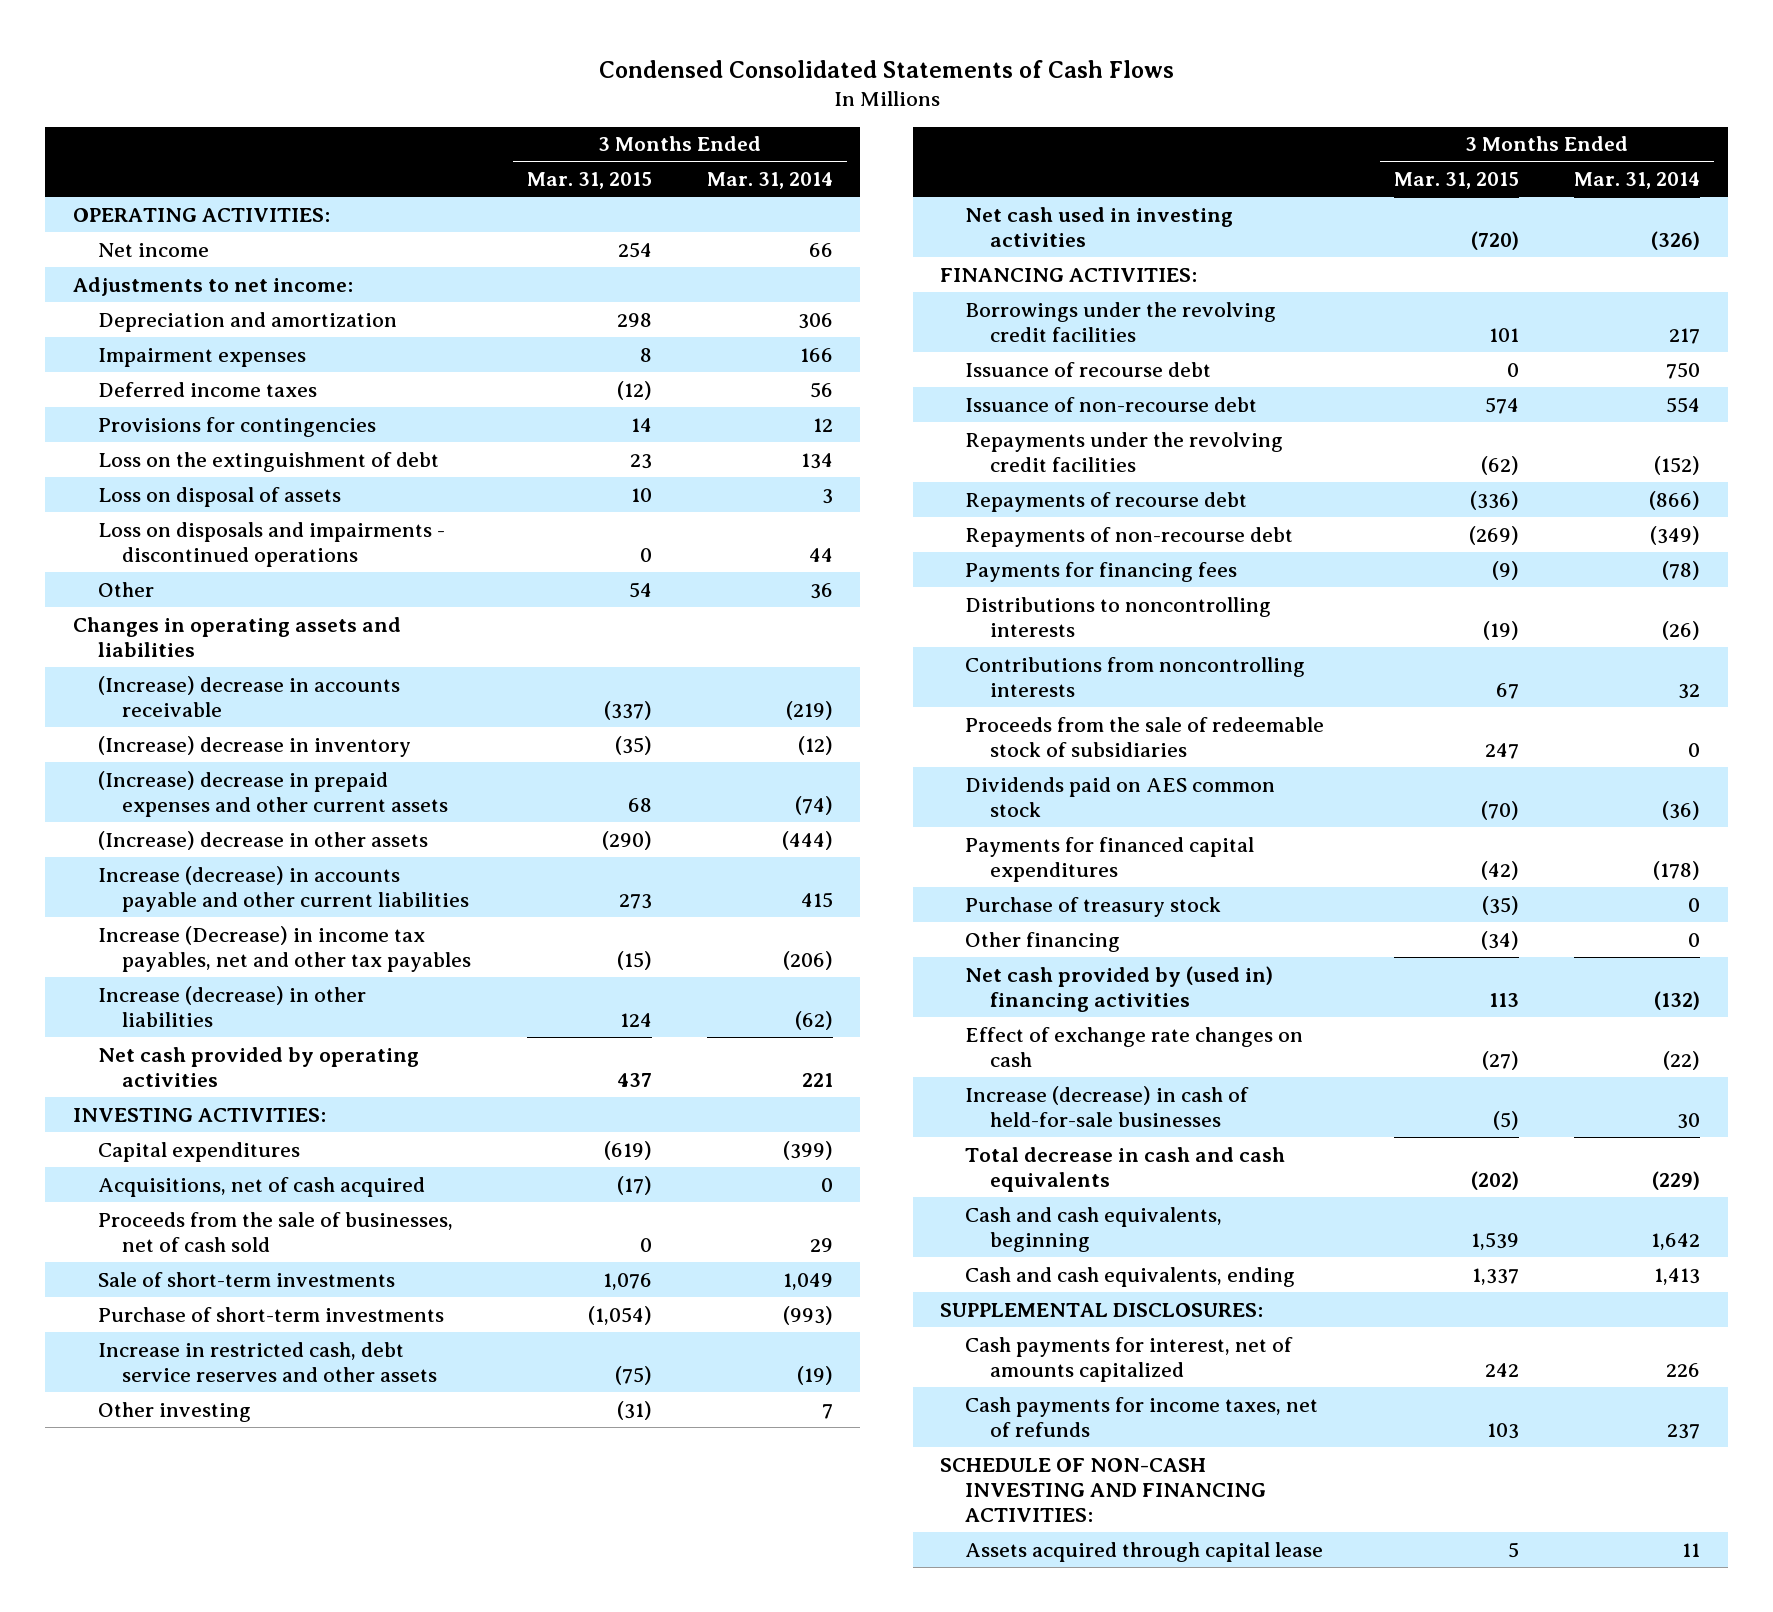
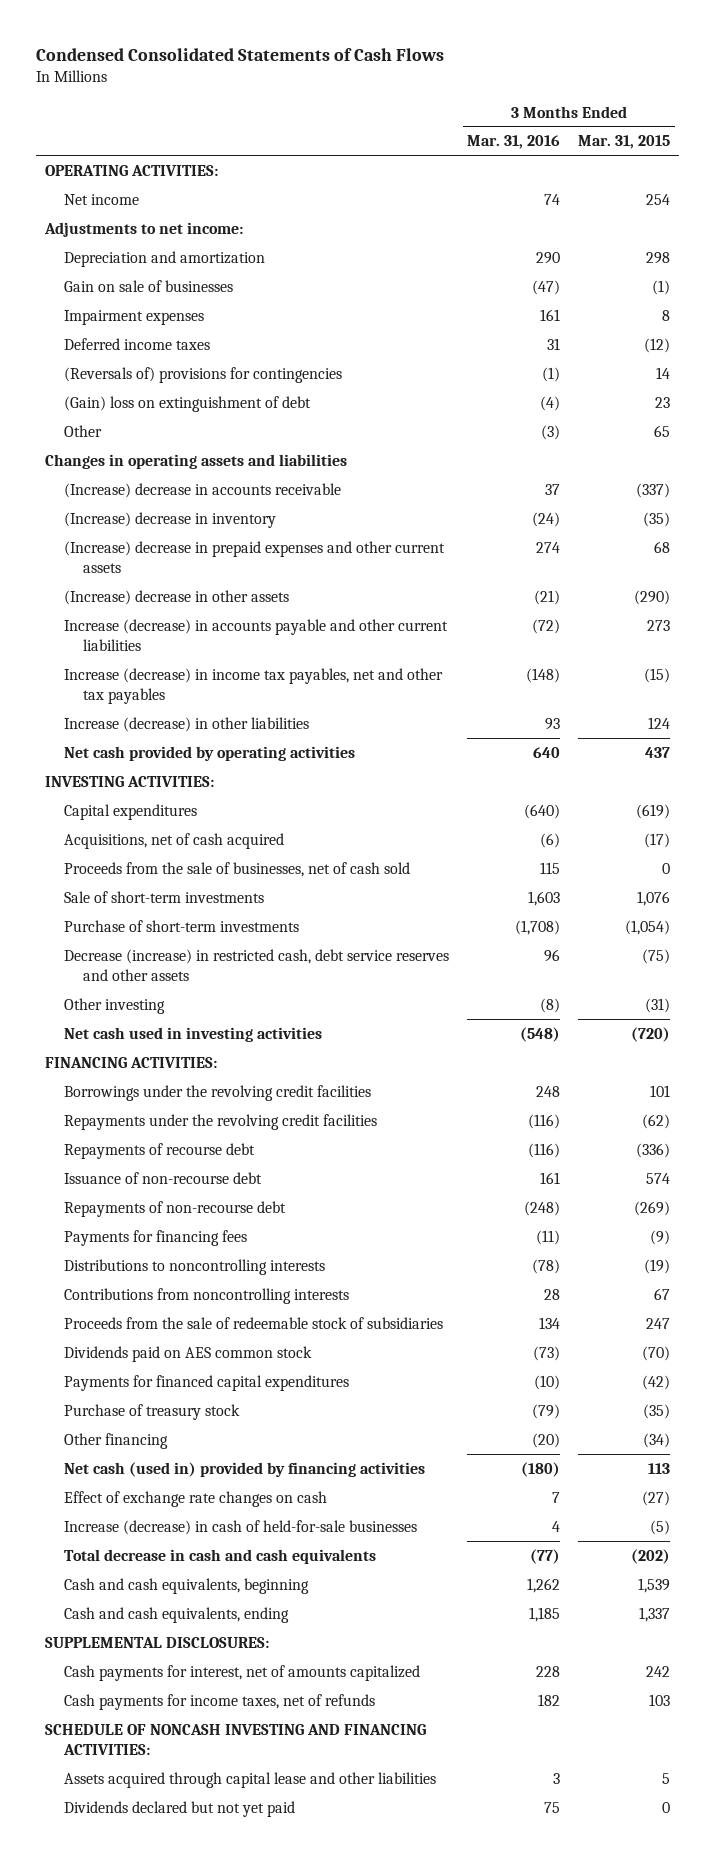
[706,171,833,189] Mar. 31, 2014 -> none
none -> [467,135,561,150] Mar. 31, 2016
none -> [64,279,234,292] Gain on sale of businesses
[97,486,341,507] Loss on disposal of assets -> none
[97,521,445,567] Loss on disposals and impairments - discontinued operations -> none
[97,416,376,437] Provisions for contingencies -> [64,366,343,383] (Reversals of) provisions for contingencies
[97,451,439,472] Loss on the extinguishment of debt -> [64,395,312,412] (Gain) loss on extinguishment of debt
[628,581,652,598] 54 -> [654,424,671,437] 65
[97,925,472,972] Increase (Decrease) in income tax payables, net and other tax payables -> [64,667,444,704] Increase (decrease) in income tax payables, net and other tax payables
[97,1341,438,1382] Increase in restricted cash, debt service reserves and other assets -> [64,948,450,981] Decrease (increase) in restricted cash, debt service reserves and other assets
[965,361,1212,377] Issuance of recourse debt -> none
[965,396,1258,412] Issuance of non-recourse debt -> [64,1171,263,1184] Issuance of non-recourse debt
[965,965,1274,1012] Net cash provided by (used in) financing activities -> [64,1461,426,1477] Net cash (used in) provided by financing activities
[940,1457,1267,1522] SCHEDULE OF NON-CASH INVESTING AND FINANCING ACTIVITIES: -> [45,1723,427,1755] SCHEDULE OF NONCASH INVESTING AND FINANCING ACTIVITIES:
[965,1541,1324,1562] Assets acquired through capital lease -> [64,1771,437,1788] Assets acquired through capital lease and other liabilities
none -> [64,1800,296,1817] Dividends declared but not yet paid

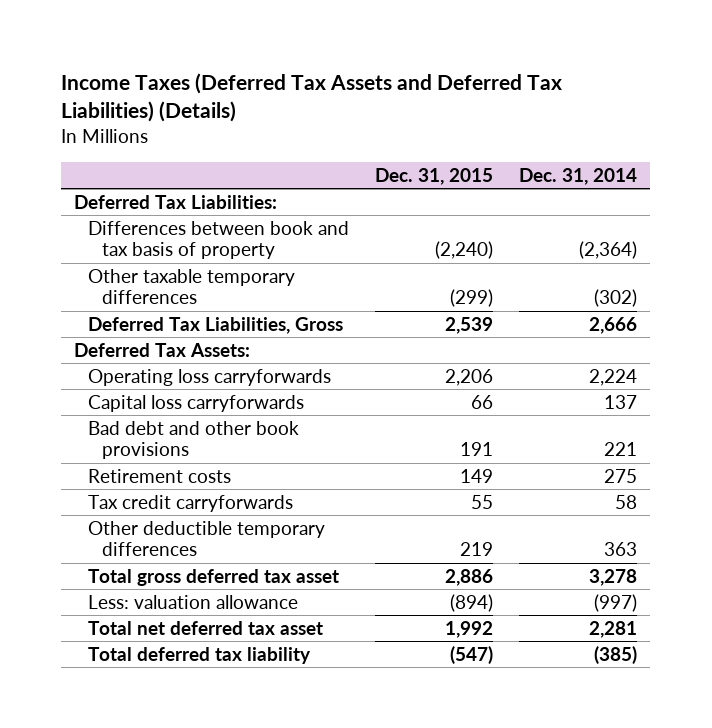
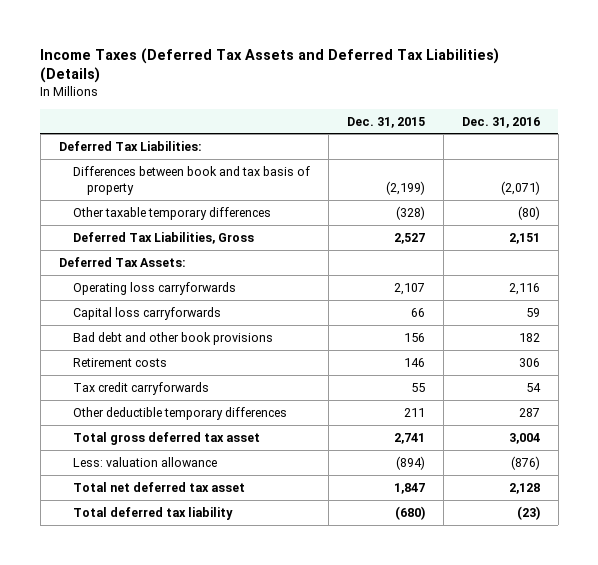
[519,167,638,185] Dec. 31, 2014 -> none
none -> [461,116,540,128] Dec. 31, 2016
[435,241,494,260] (2,240) -> [385,180,425,195] (2,199)
[450,289,494,308] (299) -> [395,205,425,220] (328)
[445,316,494,334] 2,539 -> [393,232,425,244] 2,527
[445,368,494,386] 2,206 -> [393,282,425,295] 2,107
[460,442,494,457] 191 -> [403,332,425,342] 156
[460,468,494,483] 149 -> [403,357,425,367] 146
[460,542,494,557] 219 -> [403,407,425,417] 211
[445,568,494,586] 2,886 -> [393,432,425,444] 2,741
[445,620,494,638] 1,992 -> [393,482,425,494] 1,847
[450,645,494,664] (547) -> [394,505,425,520] (680)

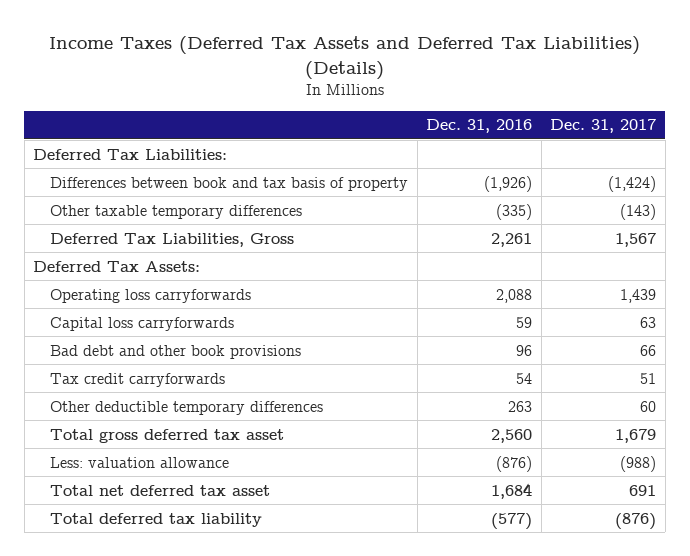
[346,116,425,128] Dec. 31, 2015 -> none
none -> [550,119,657,134] Dec. 31, 2017
[500,180,540,195] (2,071) -> [484,175,533,192] (1,926)
[517,205,540,220] (80) -> [496,203,533,220] (335)
[508,232,540,244] 2,151 -> [491,232,533,247] 2,261
[508,282,540,295] 2,116 -> [496,288,533,303] 2,088
[72,357,167,367] Retirement costs -> none
[518,332,540,342] 182 -> [516,344,533,356] 96
[518,407,540,417] 287 -> [508,400,533,412] 263
[508,432,540,444] 3,004 -> [491,428,533,443] 2,560
[508,482,540,494] 2,128 -> [491,482,533,499] 1,684
[516,505,540,520] (23) -> [491,512,533,530] (577)

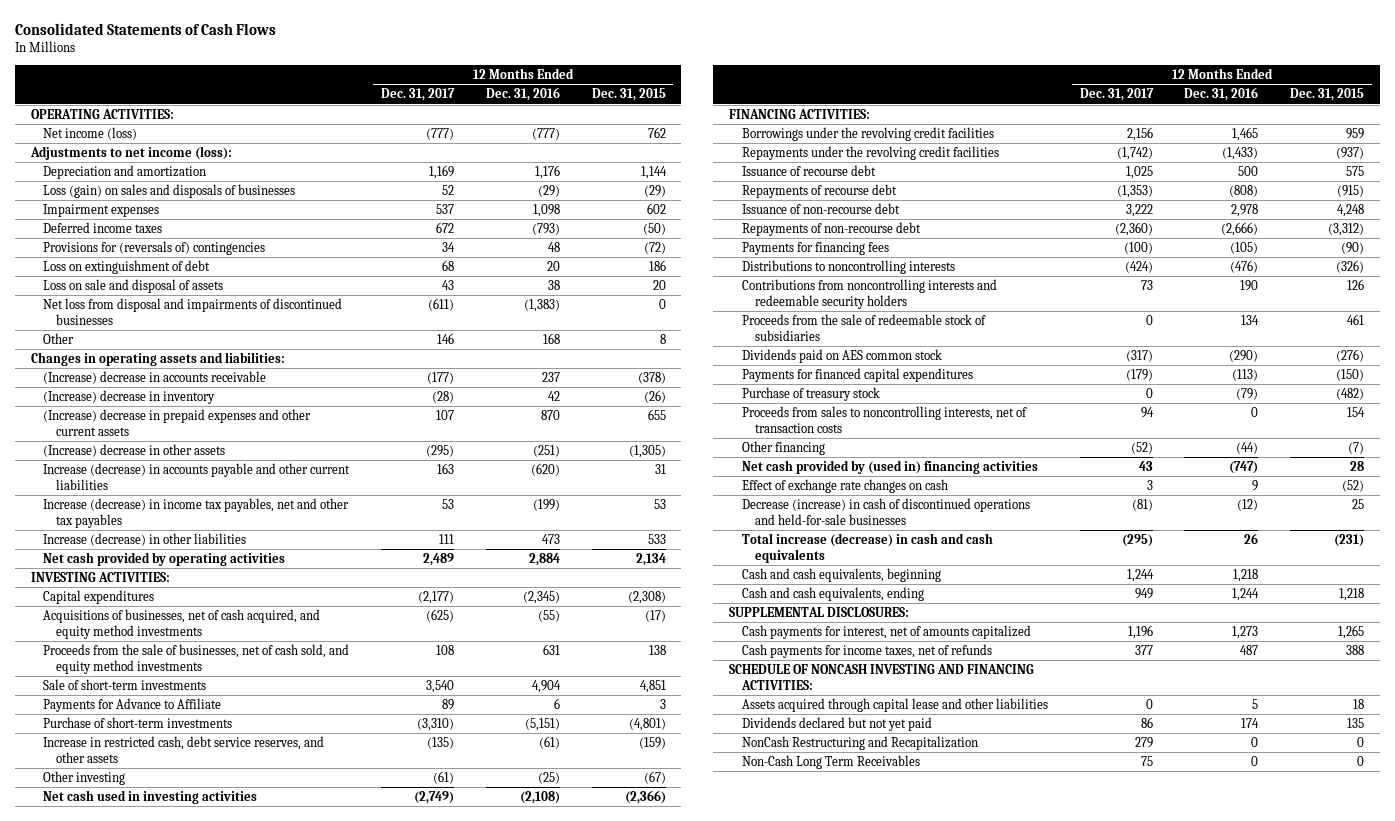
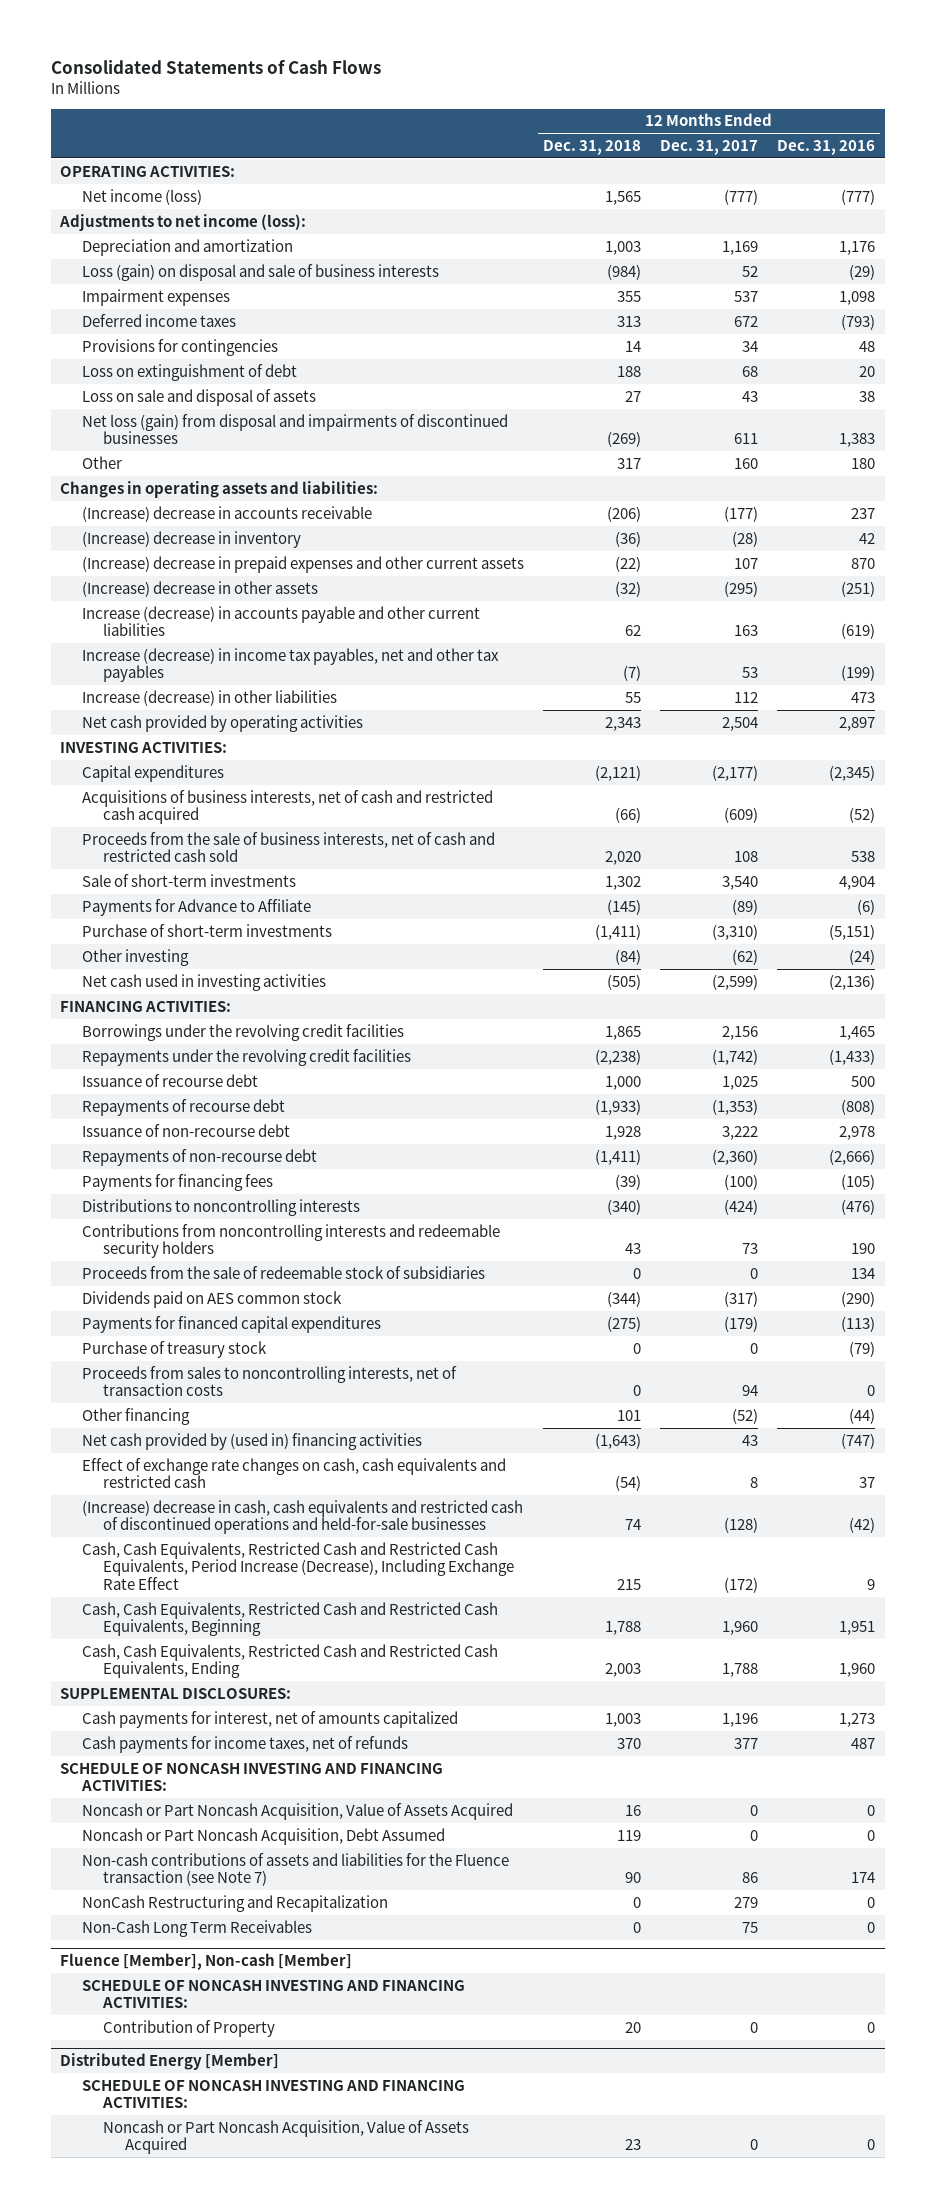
[591,88,666,102] Dec. 31, 2015 -> none
none -> [542,139,641,155] Dec. 31, 2018
[43,184,296,199] Loss (gain) on sales and disposals of businesses -> [81,263,439,281] Loss (gain) on disposal and sale of business interests
[43,241,266,256] Provisions for (reversals of) contingencies -> [81,338,278,356] Provisions for contingencies
[43,298,343,325] Net loss from disposal and impairments of discontinued businesses -> [81,413,508,445] Net loss (gain) from disposal and impairments of discontinued businesses
[428,298,455,312] (611) -> [734,433,759,445] 611
[523,299,560,313] (1,383) -> [839,433,876,448] 1,383
[437,333,455,345] 146 -> [734,457,759,469] 160
[542,333,560,345] 168 -> [851,457,876,469] 180
[530,463,560,477] (620) -> [841,623,876,640] (619)
[439,534,455,545] 111 -> [734,691,759,703] 112
[423,553,455,567] 2,489 -> [722,716,759,731] 2,504
[528,553,560,567] 2,884 -> [839,716,876,731] 2,897
[43,609,321,639] Acquisitions of businesses, net of cash acquired, and equity method investments -> [81,789,493,825] Acquisitions of business interests, net of cash and restricted cash acquired
[426,609,455,623] (625) -> [724,807,759,824] (609)
[537,610,560,623] (55) -> [849,807,876,824] (52)
[43,644,350,674] Proceeds from the sale of businesses, net of cash sold, and equity method investments -> [81,831,495,863] Proceeds from the sale of business interests, net of cash and restricted cash sold
[542,644,560,656] 631 -> [851,851,876,863] 538
[442,699,455,711] 89 -> [732,898,759,915] (89)
[553,698,560,710] 6 -> [857,898,876,915] (6)
[43,736,325,763] Increase in restricted cash, debt service reserves, and other assets -> none
[433,771,455,785] (61) -> [732,948,759,965] (62)
[537,772,560,785] (25) -> [849,948,876,965] (24)
[414,791,455,805] (2,749) -> [712,973,759,990] (2,599)
[519,791,560,805] (2,108) -> [829,973,876,990] (2,136)
[741,533,993,563] Total increase (decrease) in cash and cash equivalents -> none
[741,479,948,494] Effect of exchange rate changes on cash -> [81,1457,506,1489] Effect of exchange rate changes on cash, cash equivalents and restricted cash
[1146,480,1153,491] 3 -> [750,1477,759,1489] 8
[1252,480,1259,492] 9 -> [859,1477,876,1489] 37
[741,498,1030,525] Decrease (increase) in cash of discontinued operations and held-for-sale businesses -> [81,1499,523,1535] (Increase) decrease in cash, cash equivalents and restricted cash of discontinued operations and held-for-sale businesses
[1131,499,1153,512] (81) -> [724,1517,759,1534] (128)
[1237,499,1259,512] (12) -> [849,1517,876,1534] (42)
none -> [81,1541,515,1590] Cash, Cash Equivalents, Restricted Cash and Restricted Cash Equivalents, Period Increase (Decrease), Including Exchange Rate Effect
[741,568,941,583] Cash and cash equivalents, beginning -> [81,1601,498,1637] Cash, Cash Equivalents, Restricted Cash and Restricted Cash Equivalents, Beginning
[1126,569,1154,583] 1,244 -> [722,1621,759,1636] 1,960
[1233,569,1259,583] 1,218 -> [839,1621,876,1636] 1,951
[741,587,924,602] Cash and cash equivalents, ending -> [81,1643,498,1679] Cash, Cash Equivalents, Restricted Cash and Restricted Cash Equivalents, Ending
[1134,588,1153,600] 949 -> [722,1663,759,1678] 1,788
[1232,588,1260,602] 1,244 -> [839,1663,876,1678] 1,960
[741,698,1048,713] Assets acquired through capital lease and other liabilities -> none
none -> [81,1802,513,1820] Noncash or Part Noncash Acquisition, Value of Assets Acquired
none -> [81,1827,445,1845] Noncash or Part Noncash Acquisition, Debt Assumed
[741,717,932,732] Dividends declared but not yet paid -> [81,1852,509,1887] Non-cash contributions of assets and liabilities for the Fluence transaction (see Note 7)
none -> [60,1953,353,1971] Fluence [Member], Non-cash [Member]
none -> [81,1979,465,2009] SCHEDULE OF NONCASH INVESTING AND FINANCING ACTIVITIES:
none -> [103,2019,276,2037] Contribution of Property
none -> [60,2053,280,2071] Distributed Energy [Member]
none -> [81,2079,465,2109] SCHEDULE OF NONCASH INVESTING AND FINANCING ACTIVITIES:
none -> [103,2119,470,2155] Noncash or Part Noncash Acquisition, Value of Assets Acquired

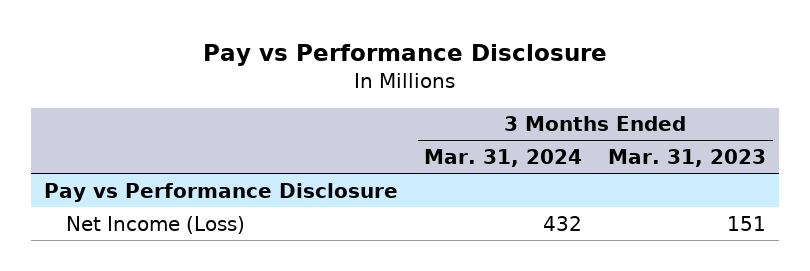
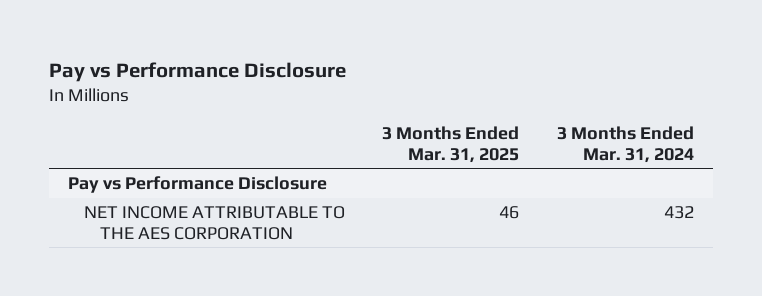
[608,148,767,167] Mar. 31, 2023 -> none
none -> [382,125,520,163] 3 Months Ended Mar. 31, 2025
[66,215,246,234] Net Income (Loss) -> [83,206,345,240] NET INCOME ATTRIBUTABLE TO THE AES CORPORATION

